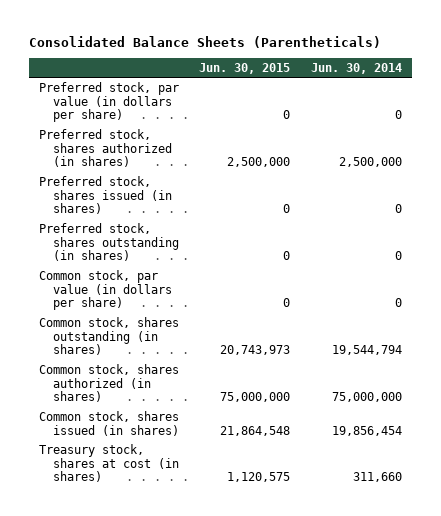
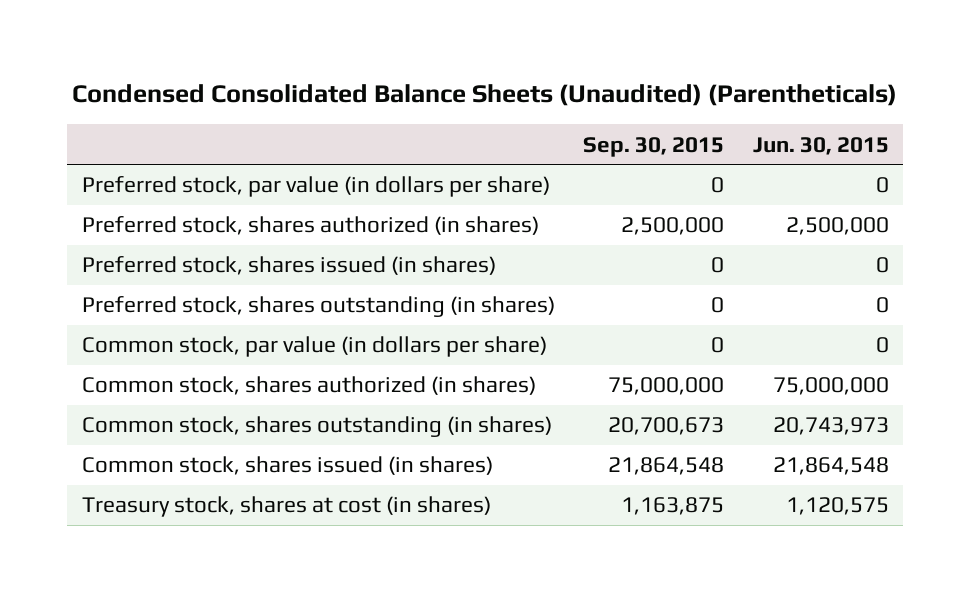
[28,35,381,48] Consolidated Balance Sheets (Parentheticals) -> [72,83,898,106] Condensed Consolidated Balance Sheets (Unaudited) (Parentheticals)
[310,62,402,74] Jun. 30, 2014 -> none
none -> [583,136,725,157] Sep. 30, 2015
[39,316,180,356] Common stock, shares outstanding (in shares) -> [81,416,552,438] Common stock, shares outstanding (in shares)

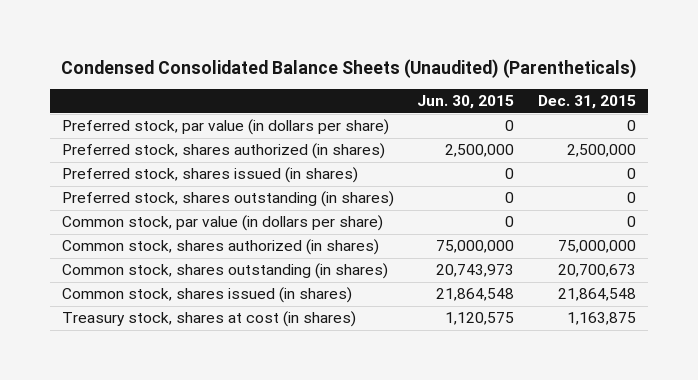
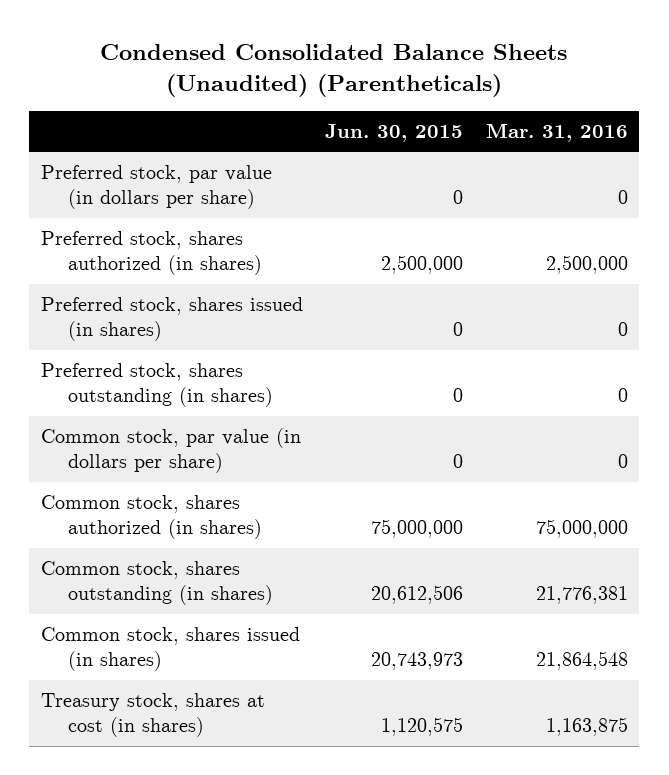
[537,95,636,110] Dec. 31, 2015 -> none
none -> [486,123,629,143] Mar. 31, 2016
[436,264,515,278] 20,743,973 -> [371,585,464,605] 20,612,506
[436,288,515,302] 21,864,548 -> [371,652,464,671] 20,743,973

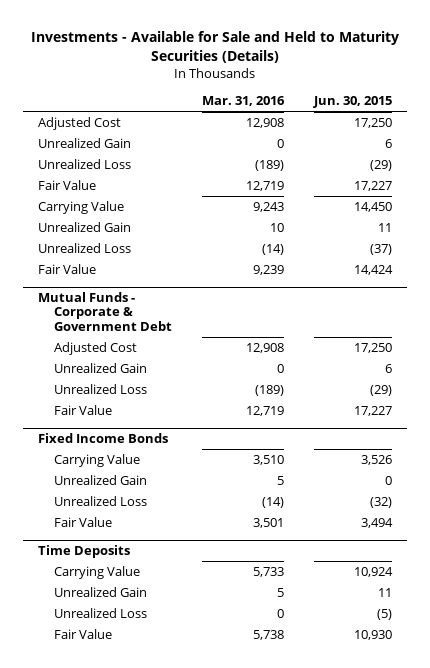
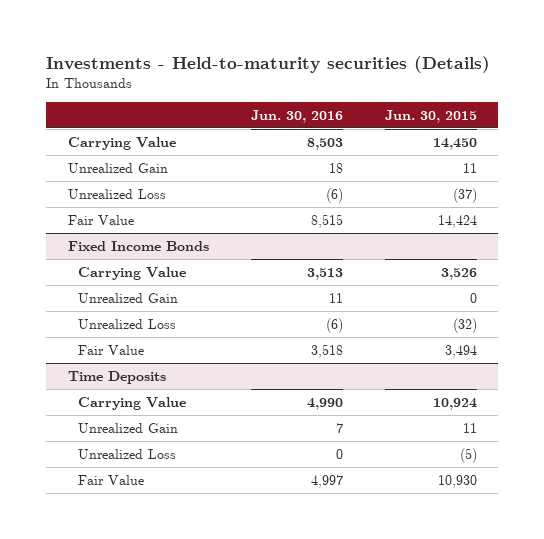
[31,31,400,64] Investments - Available for Sale and Held to Maturity Securities (Details) -> [46,55,491,73] Investments - Held-to-maturity securities (Details)
[201,96,285,107] Mar. 31, 2016 -> none
none -> [250,109,343,123] Jun. 30, 2016
[38,116,122,130] Adjusted Cost -> none
[38,137,132,148] Unrealized Gain -> none
[38,158,132,169] Unrealized Loss -> none
[38,179,97,190] Fair Value -> none
[38,292,172,331] Mutual Funds - Corporate & Government Debt -> none
[53,341,137,355] Adjusted Cost -> none
[53,362,147,373] Unrealized Gain -> none
[53,383,147,394] Unrealized Loss -> none
[53,404,112,415] Fair Value -> none

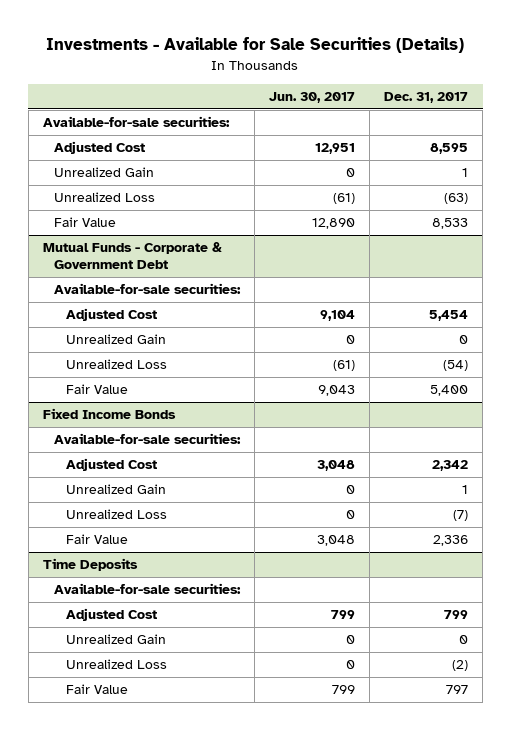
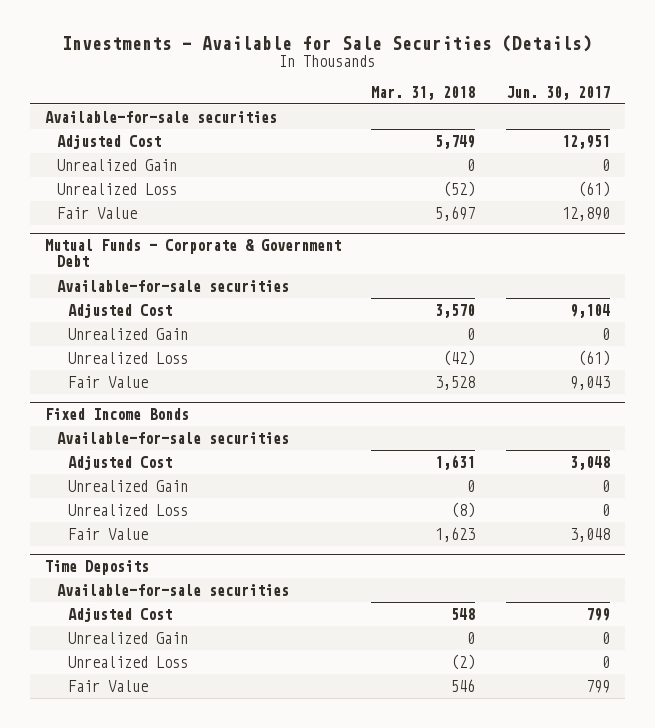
[384,92,469,104] Dec. 31, 2017 -> none
none -> [371,85,476,100] Mar. 31, 2018
[42,116,230,128] Available-for-sale securities: -> [45,110,278,123] Available-for-sale securities
[54,283,242,295] Available-for-sale securities: -> [56,279,289,292] Available-for-sale securities
[54,433,242,445] Available-for-sale securities: -> [56,431,289,444] Available-for-sale securities
[54,583,242,595] Available-for-sale securities: -> [56,583,289,596] Available-for-sale securities

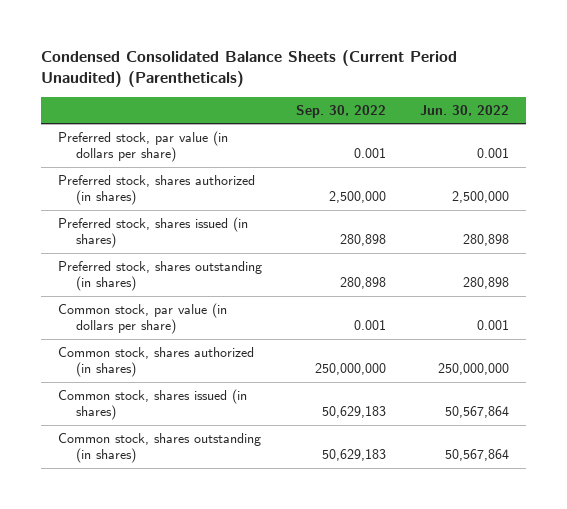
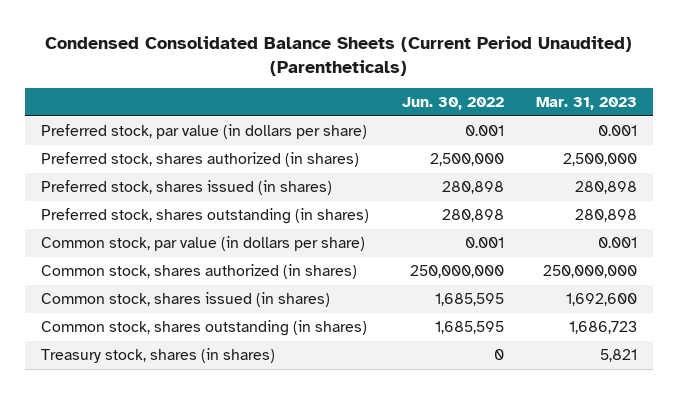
[295,104,386,118] Sep. 30, 2022 -> none
none -> [535,97,637,111] Mar. 31, 2023
[445,406,510,419] 50,567,864 -> [434,293,504,307] 1,685,595
[445,449,510,462] 50,567,864 -> [434,321,504,335] 1,685,595
none -> [41,348,276,364] Treasury stock, shares (in shares)

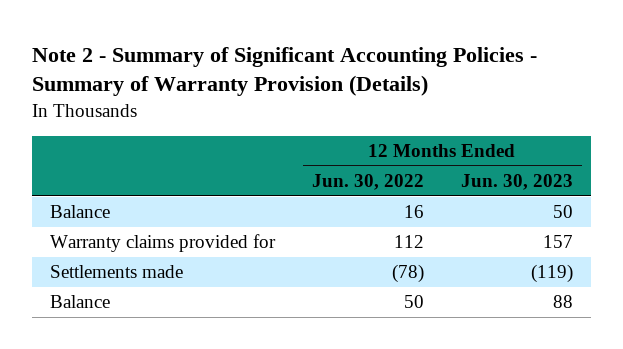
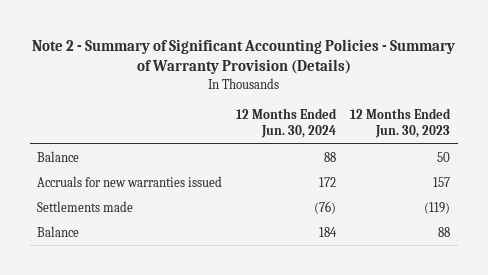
[312,173,425,190] Jun. 30, 2022 -> none
none -> [236,108,338,139] 12 Months Ended Jun. 30, 2024
[50,234,277,253] Warranty claims provided for -> [37,176,223,188] Accruals for new warranties issued

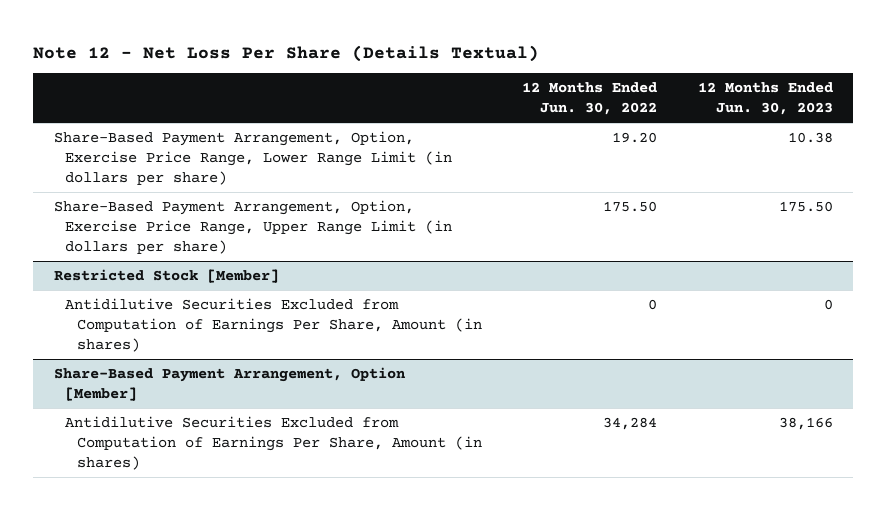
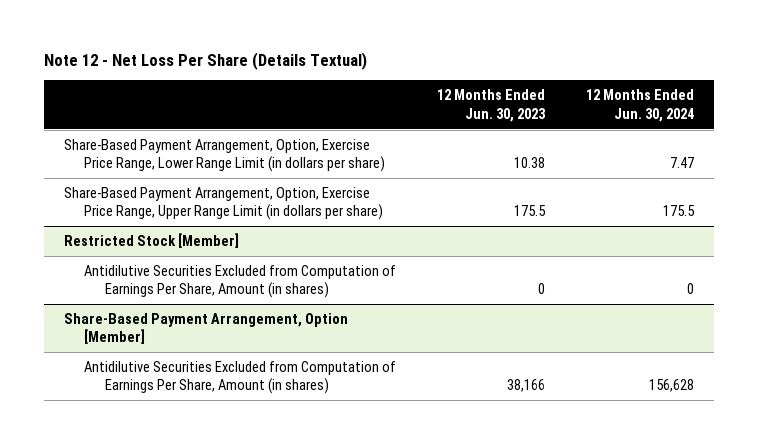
[522,82,658,116] 12 Months Ended Jun. 30, 2022 -> none
none -> [585,89,694,122] 12 Months Ended Jun. 30, 2024
[778,201,833,213] 175.50 -> [513,205,546,217] 175.5

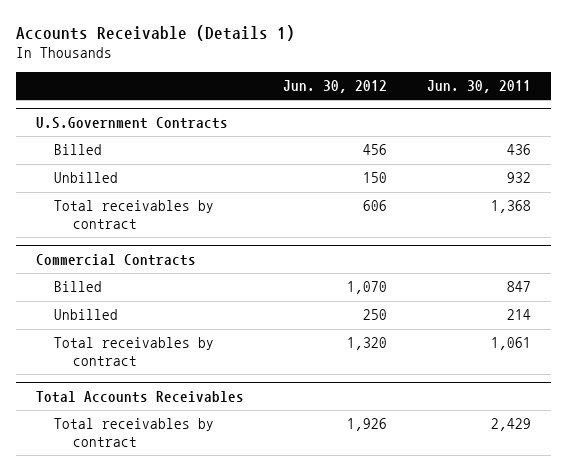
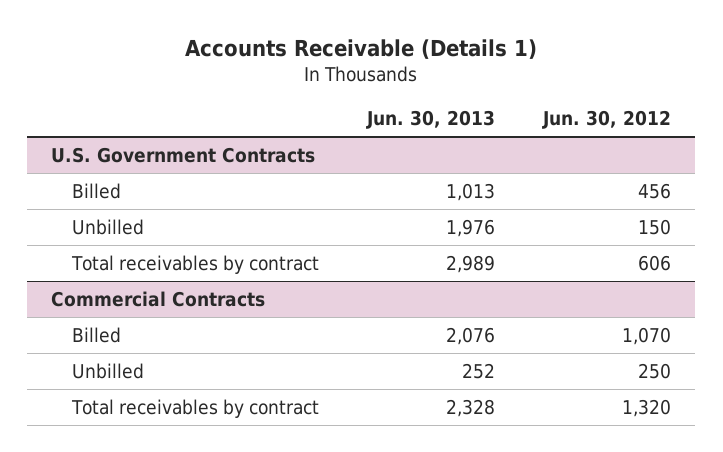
[426,79,531,93] Jun. 30, 2011 -> none
none -> [365,109,495,129] Jun. 30, 2013
[35,117,228,130] U.S.Government Contracts -> [51,146,316,163] U.S. Government Contracts
[35,391,244,404] Total Accounts Receivables -> none
[54,418,215,447] Total receivables by contract -> none

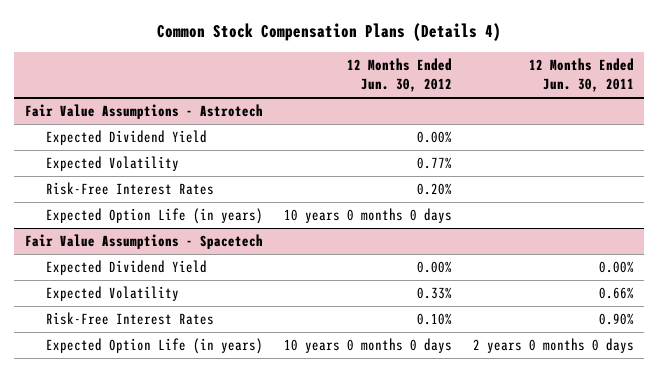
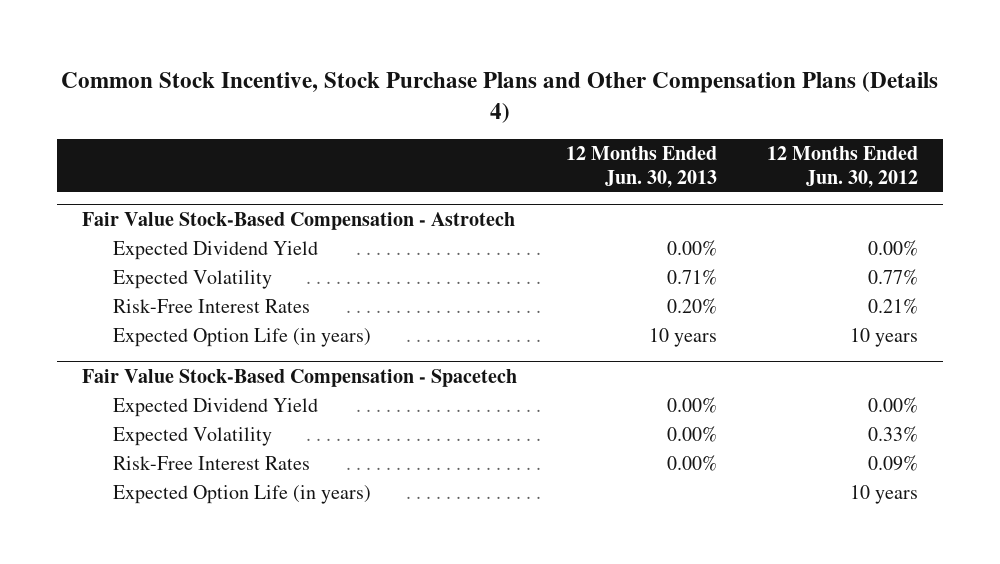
[157,23,502,42] Common Stock Compensation Plans (Details 4) -> [60,72,938,124] Common Stock Incentive, Stock Purchase Plans and Other Compensation Plans (Details 4)
[528,58,634,93] 12 Months Ended Jun. 30, 2011 -> none
none -> [566,146,718,188] 12 Months Ended Jun. 30, 2013
[24,104,263,120] Fair Value Assumptions - Astrotech -> none
none -> [81,211,515,230] Fair Value Stock-Based Compensation - Astrotech
[24,234,263,250] Fair Value Assumptions - Spacetech -> none
[416,183,452,196] 0.20% -> [867,298,918,315] 0.21%
[283,208,452,224] 10 years 0 months 0 days -> [849,328,918,348] 10 years
none -> [81,368,517,387] Fair Value Stock-Based Compensation - Spacetech
[416,313,452,326] 0.10% -> [867,455,918,472] 0.09%
[283,338,452,354] 10 years 0 months 0 days -> [849,485,918,505] 10 years

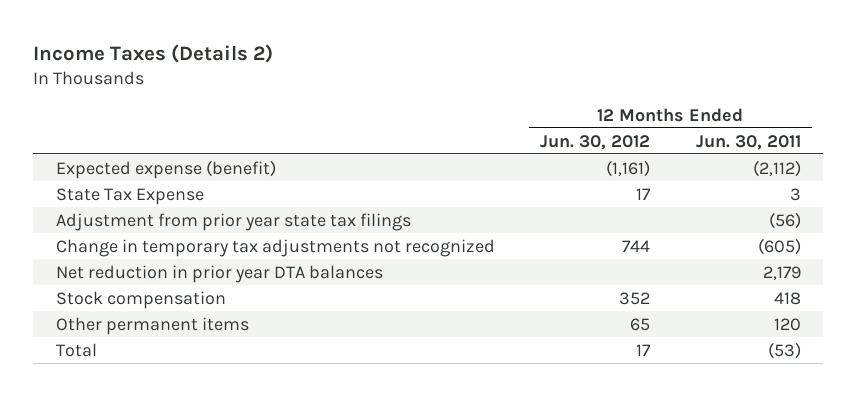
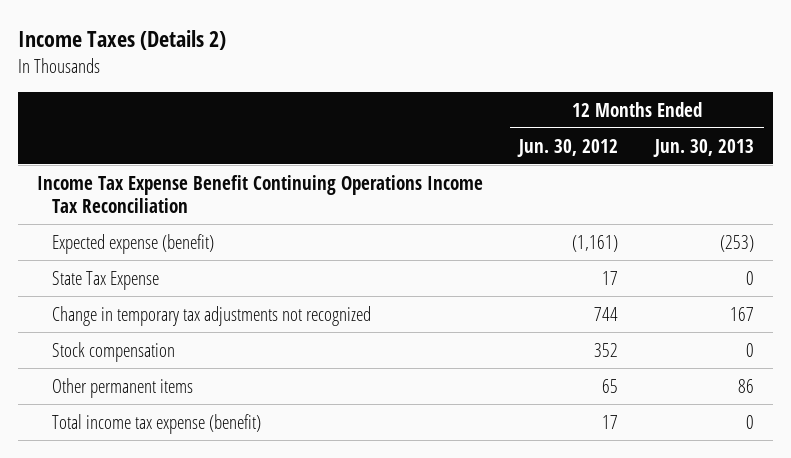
[695,134,801,150] Jun. 30, 2011 -> none
none -> [653,138,755,157] Jun. 30, 2013
none -> [36,174,483,214] Income Tax Expense Benefit Continuing Operations Income Tax Reconciliation
[55,212,411,231] Adjustment from prior year state tax filings -> none
[55,264,383,283] Net reduction in prior year DTA balances -> none
[55,342,97,357] Total -> none
none -> [52,413,262,434] Total income tax expense (benefit)

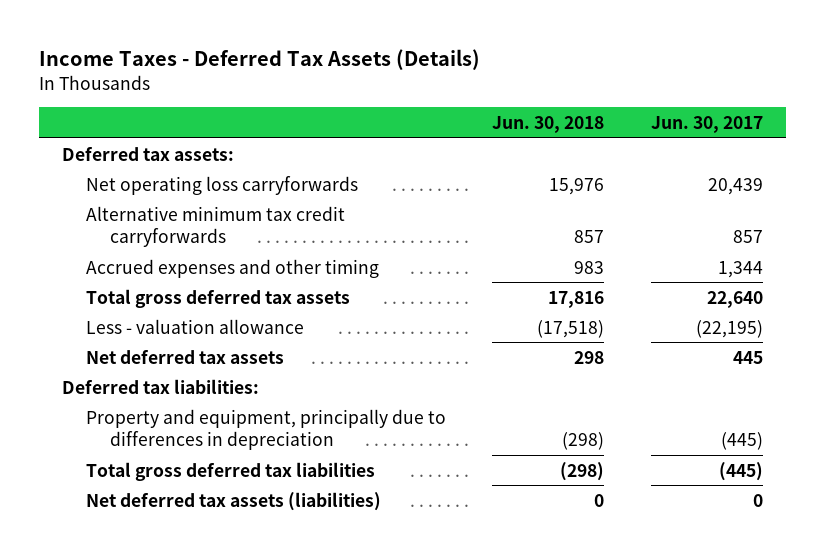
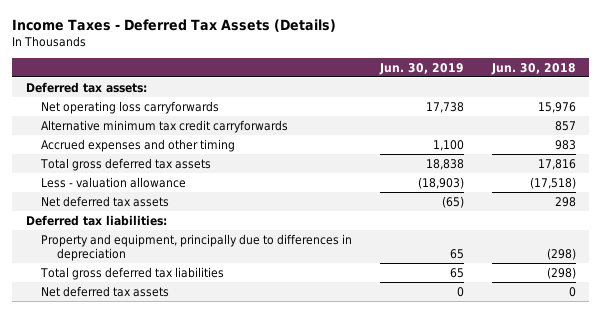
[650,115,763,133] Jun. 30, 2017 -> none
none -> [378,62,464,75] Jun. 30, 2019
[86,491,382,511] Net deferred tax assets (liabilities) -> [41,285,170,297] Net deferred tax assets

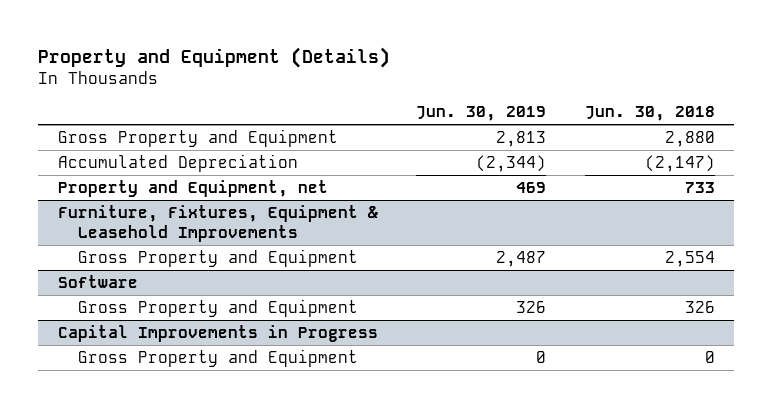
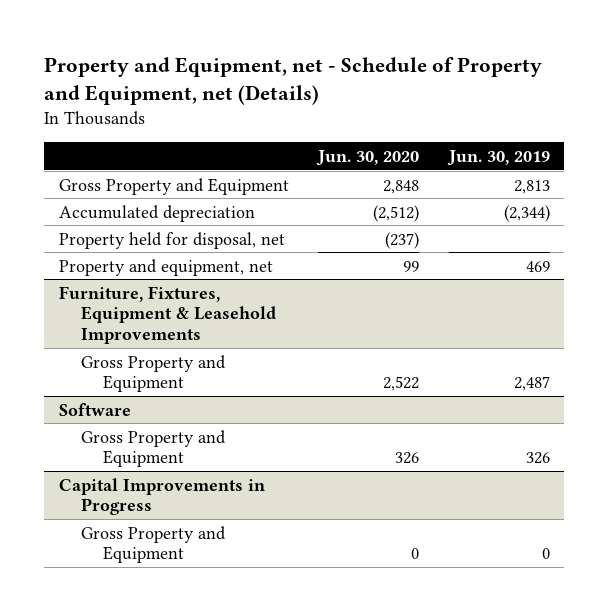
[38,46,391,68] Property and Equipment (Details) -> [43,56,542,105] Property and Equipment, net - Schedule of Property and Equipment, net (Details)
[584,106,715,122] Jun. 30, 2018 -> none
none -> [316,149,420,166] Jun. 30, 2020
[57,153,298,172] Accumulated Depreciation -> [58,204,255,222] Accumulated depreciation
none -> [58,231,285,249] Property held for disposal, net
[57,179,328,197] Property and Equipment, net -> [58,258,273,276] Property and equipment, net

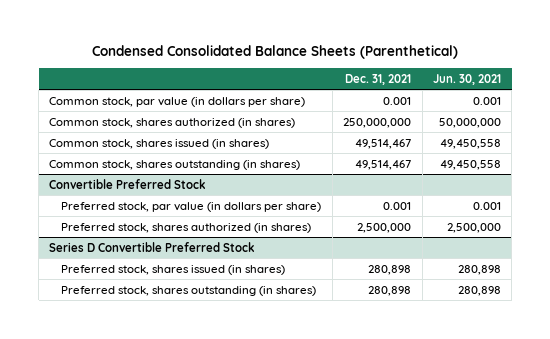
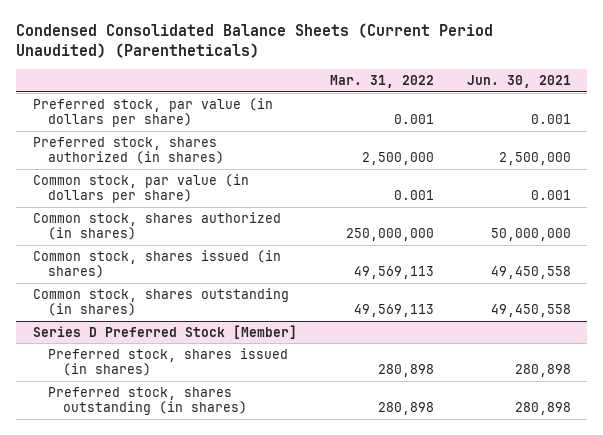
[92,45,459,60] Condensed Consolidated Balance Sheets (Parenthetical) -> [16,23,494,59] Condensed Consolidated Balance Sheets (Current Period Unaudited) (Parentheticals)
[345,73,412,85] Dec. 31, 2021 -> none
none -> [329,75,434,89] Mar. 31, 2022
none -> [32,97,273,128] Preferred stock, par value (in dollars per share)
none -> [32,136,224,165] Preferred stock, shares authorized (in shares)
[49,178,207,189] Convertible Preferred Stock -> none
[61,201,322,212] Preferred stock, par value (in dollars per share) -> none
[61,222,312,233] Preferred stock, shares authorized (in shares) -> none
[49,241,256,252] Series D Convertible Preferred Stock -> [32,324,297,339] Series D Preferred Stock [Member]

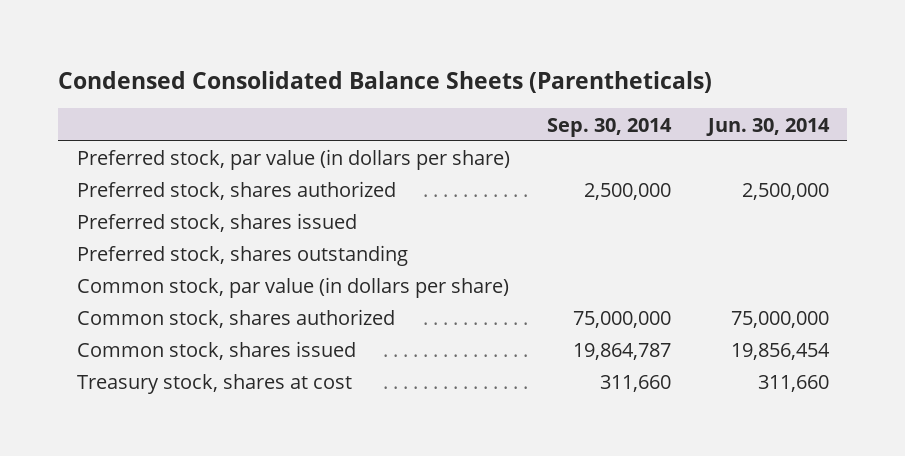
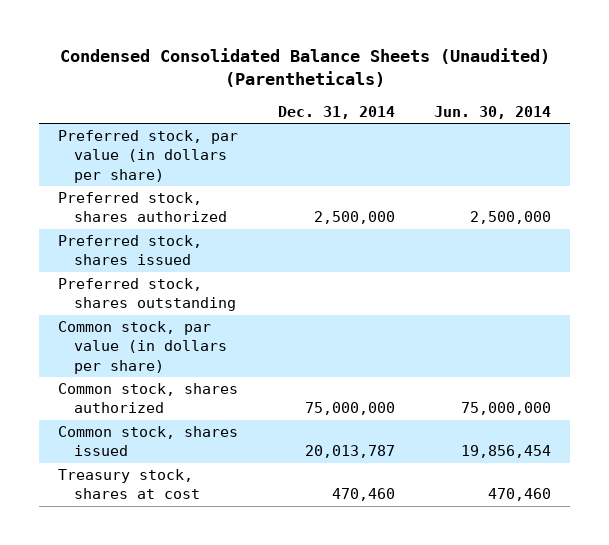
[58,70,713,93] Condensed Consolidated Balance Sheets (Parentheticals) -> [59,47,550,88] Condensed Consolidated Balance Sheets (Unaudited) (Parentheticals)
[546,117,672,137] Sep. 30, 2014 -> none
none -> [277,106,395,120] Dec. 31, 2014
[757,375,829,393] 311,660 -> [487,488,551,502] 470,460

